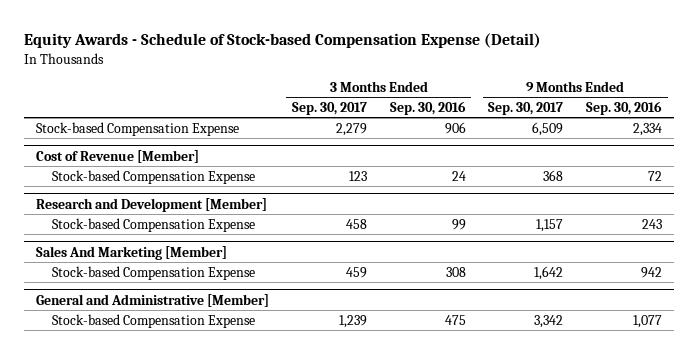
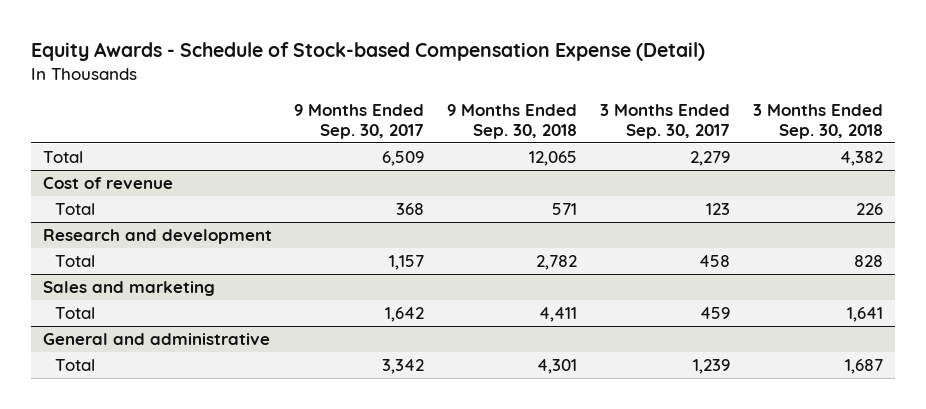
[389,100,466,115] Sep. 30, 2016 -> none
[586,100,663,115] Sep. 30, 2016 -> none
none -> [447,104,578,139] 9 Months Ended Sep. 30, 2018
none -> [753,104,884,139] 3 Months Ended Sep. 30, 2018
[35,121,239,136] Stock-based Compensation Expense -> [42,150,83,163] Total
[35,149,199,163] Cost of Revenue [Member] -> [42,176,173,189] Cost of revenue
[51,169,255,184] Stock-based Compensation Expense -> [54,202,95,215] Total
[35,197,267,212] Research and Development [Member] -> [42,228,272,244] Research and development
[51,217,255,232] Stock-based Compensation Expense -> [54,254,95,267] Total
[35,245,227,260] Sales And Marketing [Member] -> [42,280,215,296] Sales and marketing
[51,265,255,280] Stock-based Compensation Expense -> [54,306,95,319] Total
[35,293,269,307] General and Administrative [Member] -> [42,332,270,345] General and administrative
[51,313,255,328] Stock-based Compensation Expense -> [54,358,95,371] Total

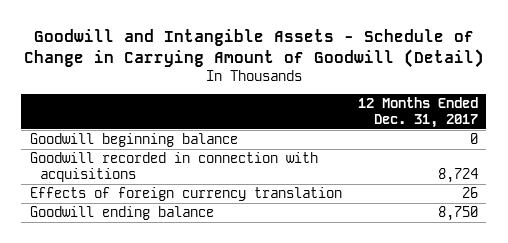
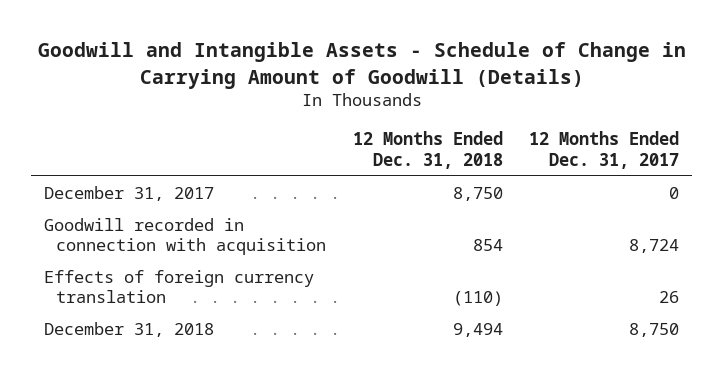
[23,28,484,68] Goodwill and Intangible Assets - Schedule of Change in Carrying Amount of Goodwill (Detail) -> [37,42,686,89] Goodwill and Intangible Assets - Schedule of Change in Carrying Amount of Goodwill (Details)
none -> [352,131,503,169] 12 Months Ended Dec. 31, 2018
[29,133,238,148] Goodwill beginning balance -> [44,186,215,202] December 31, 2017
[29,152,318,182] Goodwill recorded in connection with acquisitions -> [44,218,327,256] Goodwill recorded in connection with acquisition
[29,206,214,221] Goodwill ending balance -> [44,322,215,338] December 31, 2018

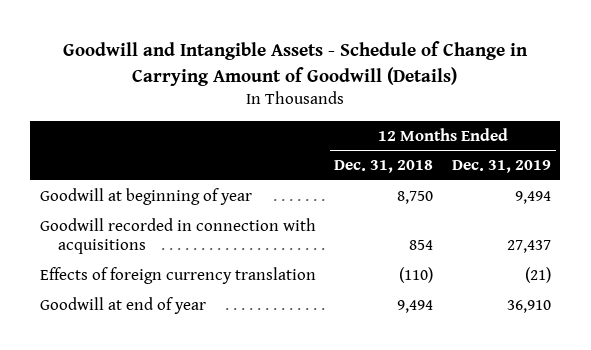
[529,131,680,169] 12 Months Ended Dec. 31, 2017 -> none
none -> [452,160,552,174] Dec. 31, 2019
[44,186,215,202] December 31, 2017 -> [39,187,252,205] Goodwill at beginning of year
[44,218,327,256] Goodwill recorded in connection with acquisition -> [39,217,316,255] Goodwill recorded in connection with acquisitions
[44,322,215,338] December 31, 2018 -> [39,296,206,314] Goodwill at end of year

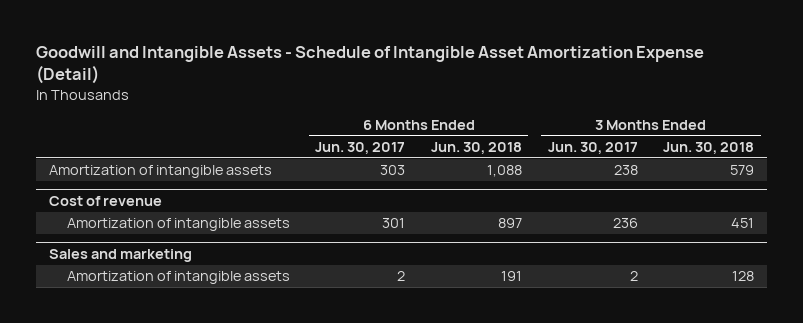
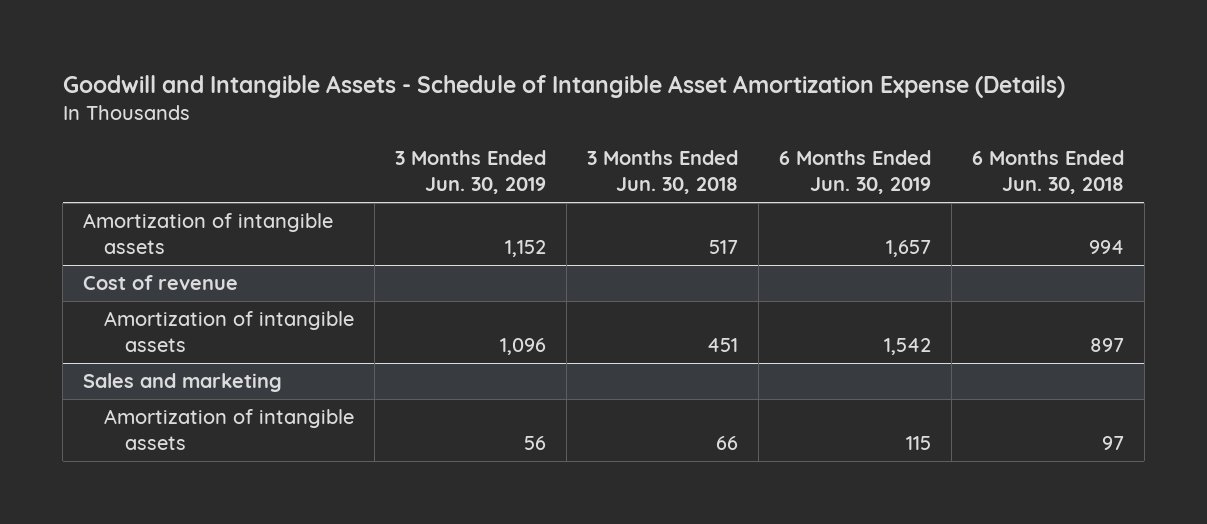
[35,46,704,85] Goodwill and Intangible Assets - Schedule of Intangible Asset Amortization Expense (Detail) -> [62,75,1065,99] Goodwill and Intangible Assets - Schedule of Intangible Asset Amortization Expense (Details)
[315,141,406,154] Jun. 30, 2017 -> none
[547,141,638,154] Jun. 30, 2017 -> none
none -> [394,150,546,194] 3 Months Ended Jun. 30, 2019
none -> [778,150,931,194] 6 Months Ended Jun. 30, 2019
[487,165,523,178] 1,088 -> [1088,239,1124,254] 994
[730,165,755,176] 579 -> [708,239,738,254] 517
[501,271,523,282] 191 -> [1101,435,1124,450] 97
[732,271,755,282] 128 -> [715,435,738,450] 66

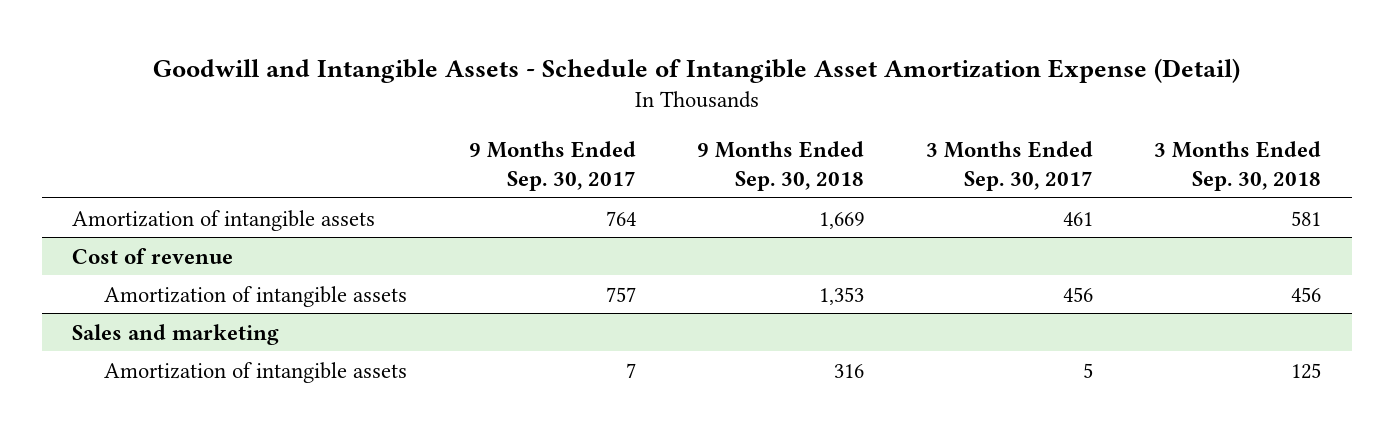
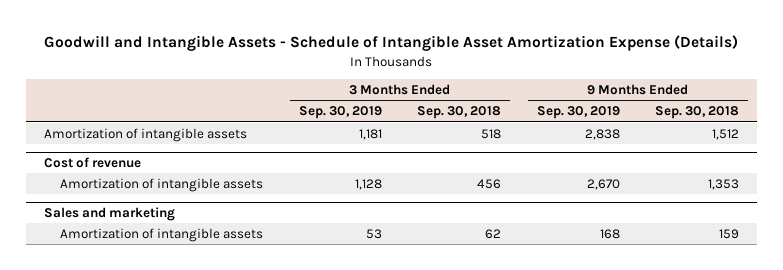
[152,57,1240,83] Goodwill and Intangible Assets - Schedule of Intangible Asset Amortization Expense (Detail) -> [44,35,739,52] Goodwill and Intangible Assets - Schedule of Intangible Asset Amortization Expense (Details)
[468,140,636,191] 9 Months Ended Sep. 30, 2017 -> none
[925,140,1093,191] 3 Months Ended Sep. 30, 2017 -> none
none -> [298,106,382,120] Sep. 30, 2019
none -> [536,106,620,120] Sep. 30, 2019
[819,211,865,229] 1,669 -> [712,128,740,140] 1,512
[1291,210,1322,226] 581 -> [481,128,502,139] 518
[834,363,865,378] 316 -> [719,228,740,239] 159
[1291,362,1322,379] 125 -> [485,228,502,239] 62

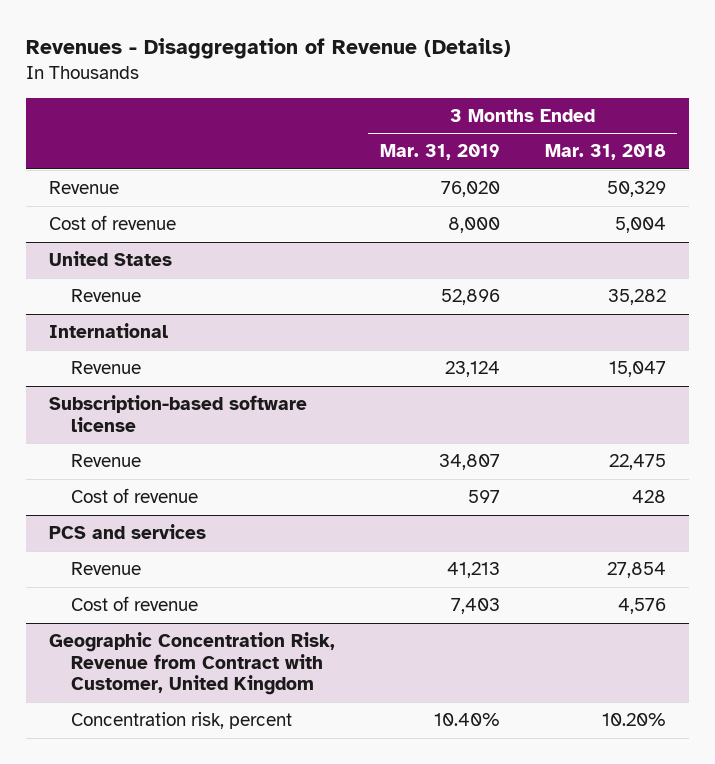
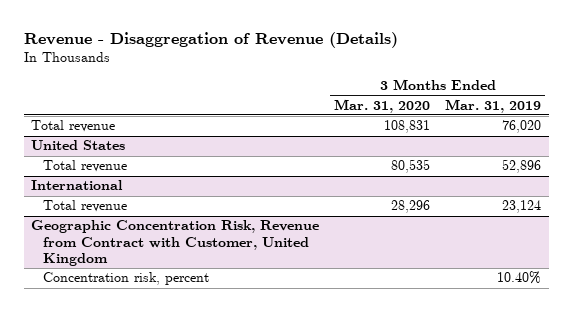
[25,38,511,60] Revenues - Disaggregation of Revenue (Details) -> [23,32,398,49] Revenue - Disaggregation of Revenue (Details)
[545,144,667,161] Mar. 31, 2018 -> none
none -> [334,98,431,113] Mar. 31, 2020
[48,215,176,231] Cost of revenue -> none
[48,181,119,195] Revenue -> [31,120,116,133] Total revenue
[70,289,141,303] Revenue -> [43,160,128,173] Total revenue
[48,395,307,432] Subscription-based software license -> none
[70,454,141,468] Revenue -> none
[70,488,198,504] Cost of revenue -> none
[48,524,206,540] PCS and services -> none
[70,562,141,576] Revenue -> none
[70,596,198,612] Cost of revenue -> none
[70,361,141,375] Revenue -> [43,200,128,213] Total revenue

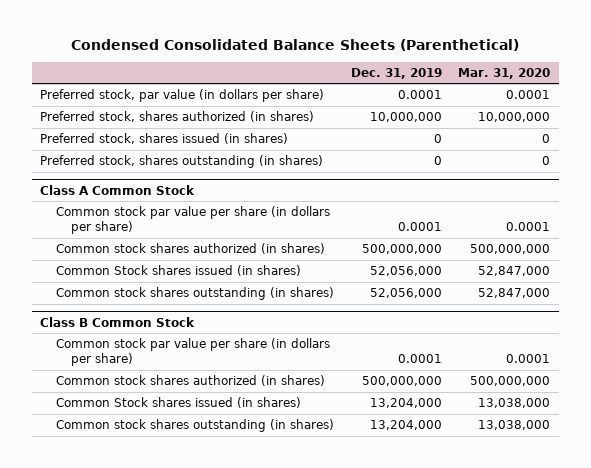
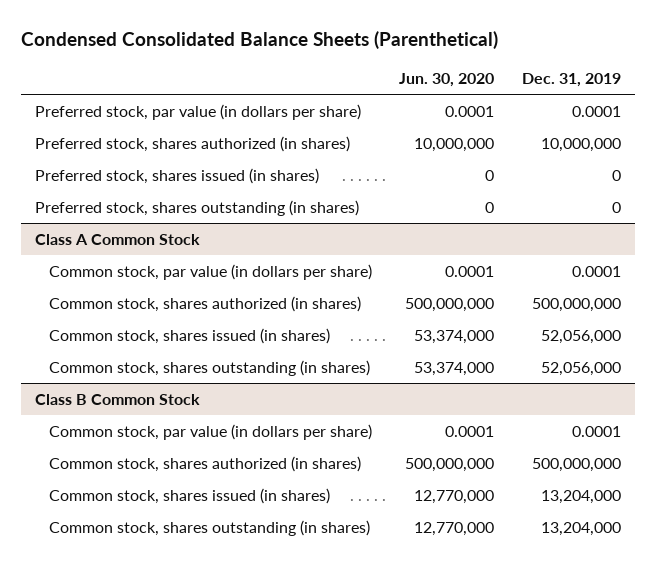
[458,67,551,79] Mar. 31, 2020 -> none
none -> [399,73,495,88] Jun. 30, 2020
[55,206,330,235] Common stock par value per share (in dollars per share) -> [48,263,372,280] Common stock, par value (in dollars per share)
[55,243,325,255] Common stock shares authorized (in shares) -> [48,295,361,312] Common stock, shares authorized (in shares)
[55,265,301,277] Common Stock shares issued (in shares) -> [48,327,330,344] Common stock, shares issued (in shares)
[55,287,334,301] Common stock shares outstanding (in shares) -> [48,359,370,376] Common stock, shares outstanding (in shares)
[55,338,330,367] Common stock par value per share (in dollars per share) -> [48,423,372,440] Common stock, par value (in dollars per share)
[55,375,325,387] Common stock shares authorized (in shares) -> [48,455,361,472] Common stock, shares authorized (in shares)
[55,397,301,409] Common Stock shares issued (in shares) -> [48,487,330,504] Common stock, shares issued (in shares)
[55,419,334,433] Common stock shares outstanding (in shares) -> [48,519,370,536] Common stock, shares outstanding (in shares)

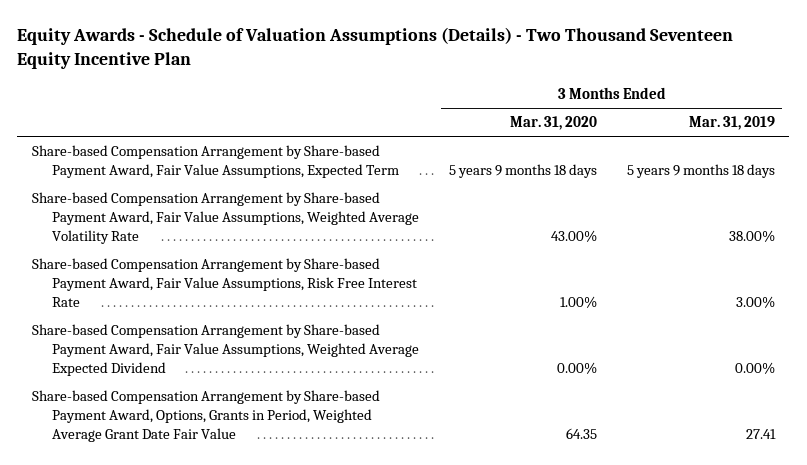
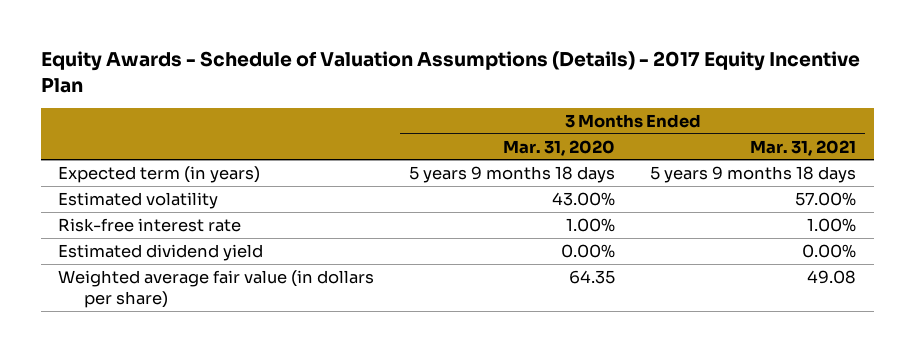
[17,27,734,69] Equity Awards - Schedule of Valuation Assumptions (Details) - Two Thousand Seventeen Equity Incentive Plan -> [40,51,860,93] Equity Awards - Schedule of Valuation Assumptions (Details) - 2017 Equity Incentive Plan
[688,116,775,131] Mar. 31, 2019 -> none
none -> [750,139,857,156] Mar. 31, 2021
[32,145,400,179] Share-based Compensation Arrangement by Share-based Payment Award, Fair Value Assumptions, Expected Term -> [58,165,261,183] Expected term (in years)
[32,192,420,244] Share-based Compensation Arrangement by Share-based Payment Award, Fair Value Assumptions, Weighted Average Volatility Rate -> [58,191,219,209] Estimated volatility
[32,258,418,307] Share-based Compensation Arrangement by Share-based Payment Award, Fair Value Assumptions, Risk Free Interest Rate -> [58,217,242,232] Risk-free interest rate
[32,324,420,376] Share-based Compensation Arrangement by Share-based Payment Award, Fair Value Assumptions, Weighted Average Expected Dividend -> [58,243,264,261] Estimated dividend yield
[32,390,381,442] Share-based Compensation Arrangement by Share-based Payment Award, Options, Grants in Period, Weighted Average Grant Date Fair Value -> [58,269,375,308] Weighted average fair value (in dollars per share)

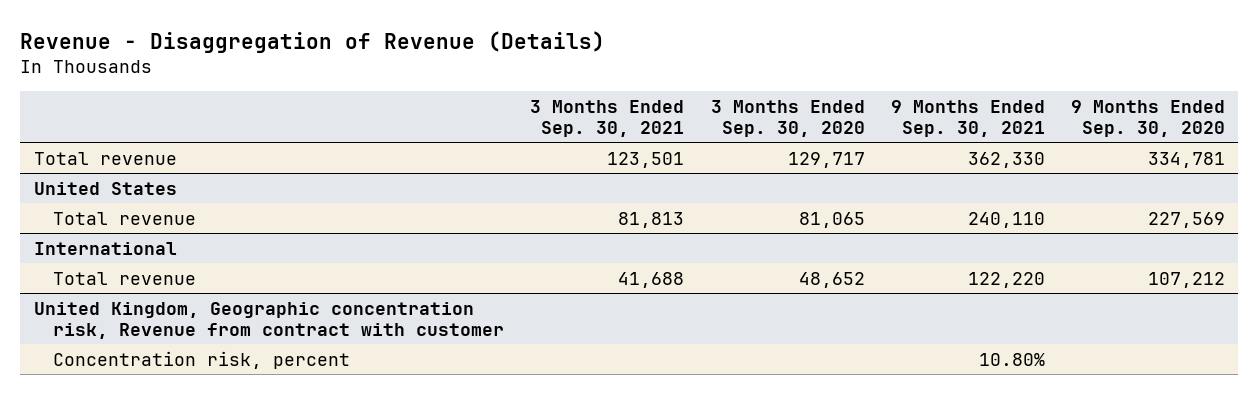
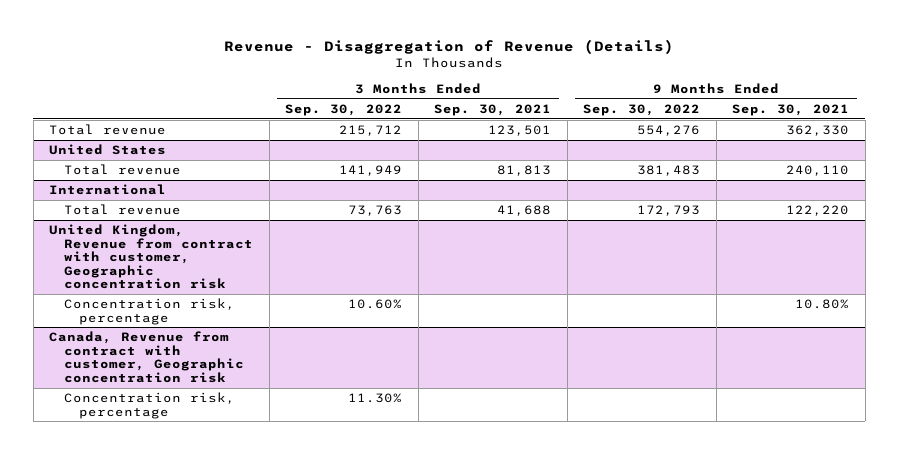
[710,99,865,137] 3 Months Ended Sep. 30, 2020 -> none
[1070,99,1225,137] 9 Months Ended Sep. 30, 2020 -> none
none -> [285,104,403,117] Sep. 30, 2022
none -> [583,104,701,117] Sep. 30, 2022
[33,301,505,339] United Kingdom, Geographic concentration risk, Revenue from contract with customer -> [49,224,254,290] United Kingdom, Revenue from contract with customer, Geographic concentration risk
[53,350,351,369] Concentration risk, percent -> [64,298,236,325] Concentration risk, percentage
none -> [49,331,245,383] Canada, Revenue from contract with customer, Geographic concentration risk
none -> [64,392,236,419] Concentration risk, percentage

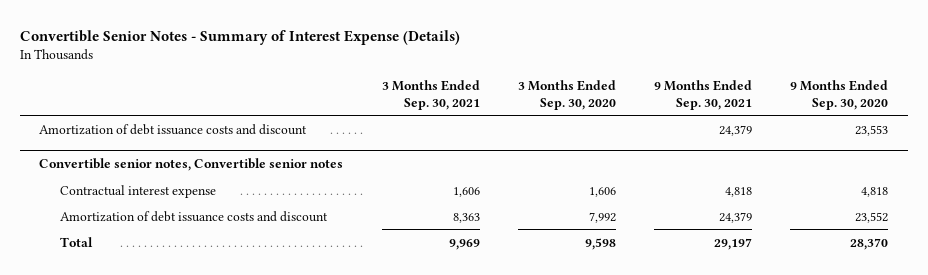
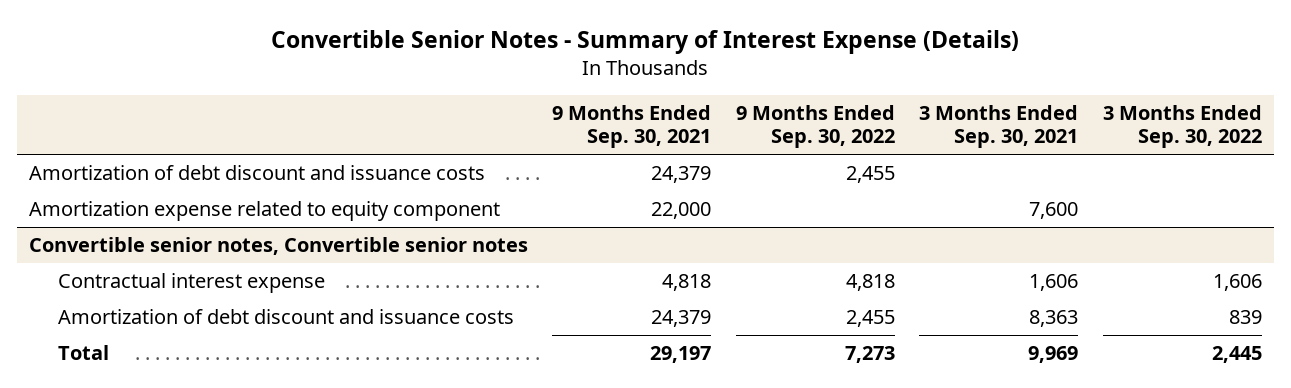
[517,79,616,110] 3 Months Ended Sep. 30, 2020 -> none
[790,79,889,110] 9 Months Ended Sep. 30, 2020 -> none
none -> [735,104,895,149] 9 Months Ended Sep. 30, 2022
none -> [1102,104,1262,149] 3 Months Ended Sep. 30, 2022
[39,123,308,135] Amortization of debt issuance costs and discount -> [29,165,486,181] Amortization of debt discount and issuance costs
none -> [29,201,501,222] Amortization expense related to equity component
[59,210,328,222] Amortization of debt issuance costs and discount -> [58,309,515,325] Amortization of debt discount and issuance costs

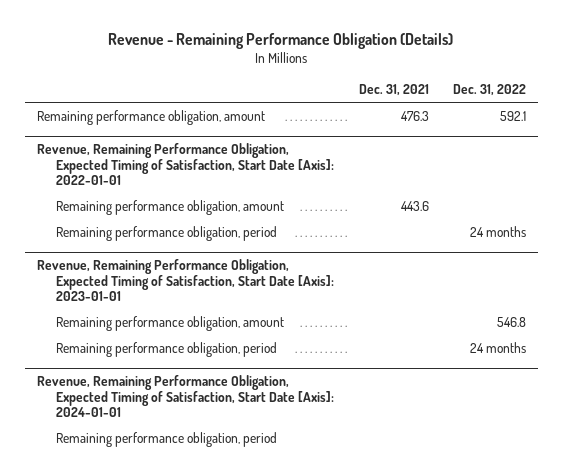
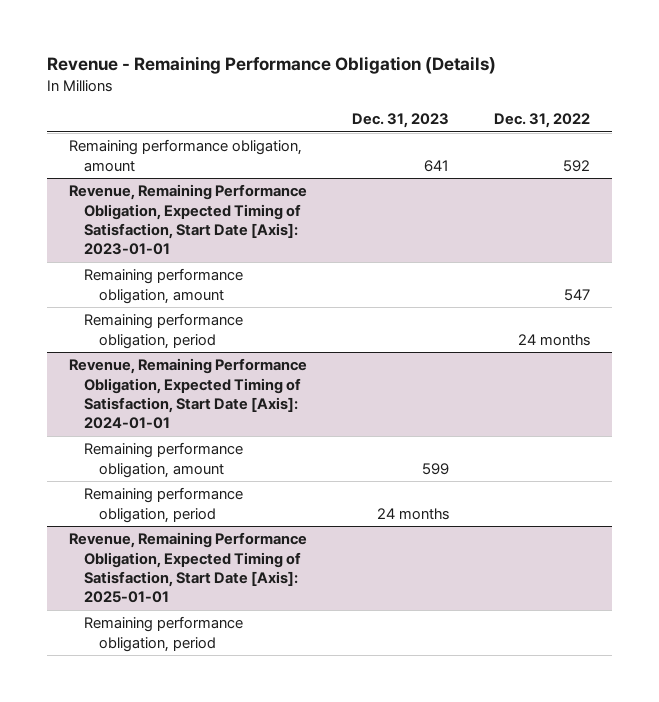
[358,84,429,97] Dec. 31, 2021 -> none
none -> [352,113,450,129] Dec. 31, 2023
[36,143,335,186] Revenue, Remaining Performance Obligation, Expected Timing of Satisfaction, Start Date [Axis]: 2022-01-01 -> none
[56,199,285,215] Remaining performance obligation, amount -> none
[56,225,278,241] Remaining performance obligation, period -> none
[499,110,526,121] 592.1 -> [562,159,590,172] 592
[496,316,526,327] 546.8 -> [563,288,590,301] 547
none -> [84,442,244,478] Remaining performance obligation, amount
none -> [69,532,308,604] Revenue, Remaining Performance Obligation, Expected Timing of Satisfaction, Start Date [Axis]: 2025-01-01
none -> [84,616,244,652] Remaining performance obligation, period

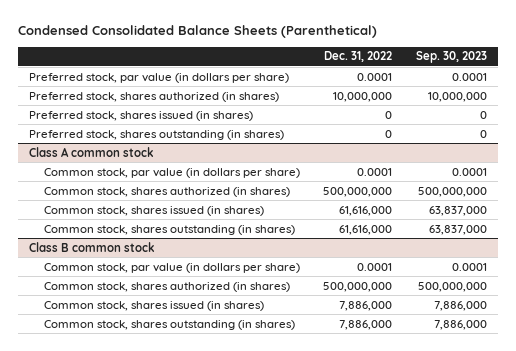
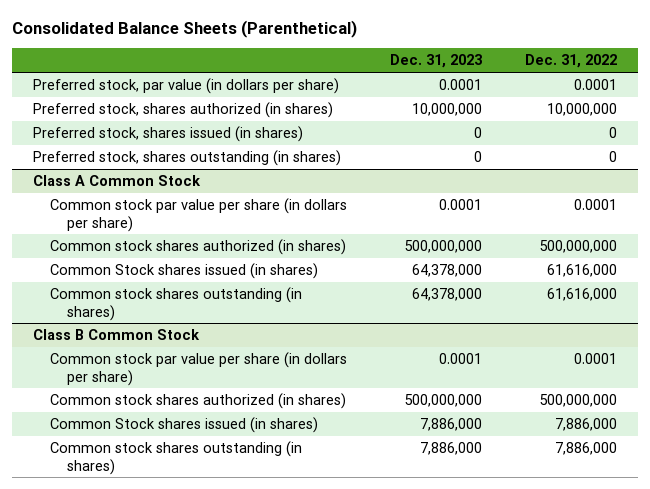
[17,25,377,39] Condensed Consolidated Balance Sheets (Parenthetical) -> [11,19,357,38] Consolidated Balance Sheets (Parenthetical)
[415,51,487,64] Sep. 30, 2023 -> none
none -> [389,54,482,69] Dec. 31, 2023
[29,146,155,157] Class A common stock -> [33,175,202,187] Class A Common Stock
[44,167,301,178] Common stock, par value (in dollars per share) -> [49,198,347,232] Common stock par value per share (in dollars per share)
[44,186,291,197] Common stock, shares authorized (in shares) -> [49,239,346,256] Common stock shares authorized (in shares)
[44,205,265,216] Common stock, shares issued (in shares) -> [49,263,318,280] Common Stock shares issued (in shares)
[44,224,296,235] Common stock, shares outstanding (in shares) -> [49,287,302,321] Common stock shares outstanding (in shares)
[29,241,156,252] Class B common stock -> [33,329,201,341] Class B Common Stock
[44,262,301,273] Common stock, par value (in dollars per share) -> [49,352,347,386] Common stock par value per share (in dollars per share)
[44,281,291,292] Common stock, shares authorized (in shares) -> [49,393,346,410] Common stock shares authorized (in shares)
[44,300,265,311] Common stock, shares issued (in shares) -> [49,417,318,434] Common Stock shares issued (in shares)
[44,319,296,330] Common stock, shares outstanding (in shares) -> [49,441,302,475] Common stock shares outstanding (in shares)

